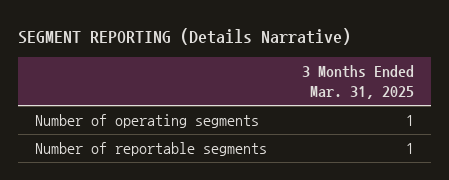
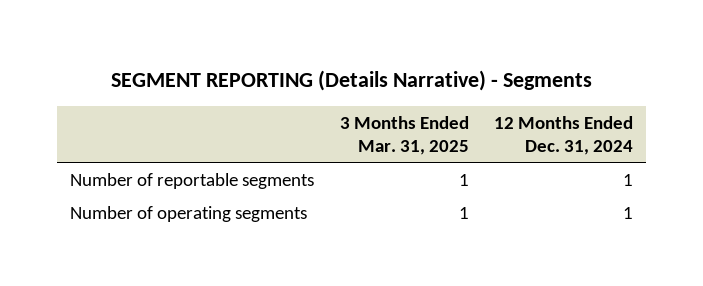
[18,27,352,45] SEGMENT REPORTING (Details Narrative) -> [110,70,592,92] SEGMENT REPORTING (Details Narrative) - Segments
none -> [494,116,634,155] 12 Months Ended Dec. 31, 2024
[35,114,260,129] Number of operating segments -> [70,205,308,222] Number of operating segments

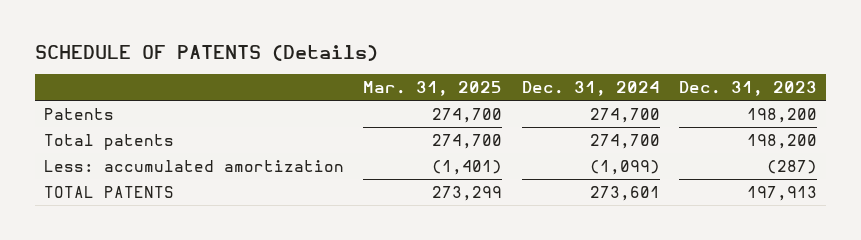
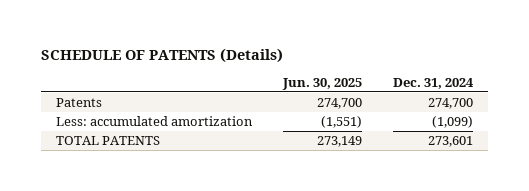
[363,81,503,97] Mar. 31, 2025 -> none
[678,81,817,97] Dec. 31, 2023 -> none
none -> [281,78,362,91] Jun. 30, 2025
[44,134,175,151] Total patents -> none

